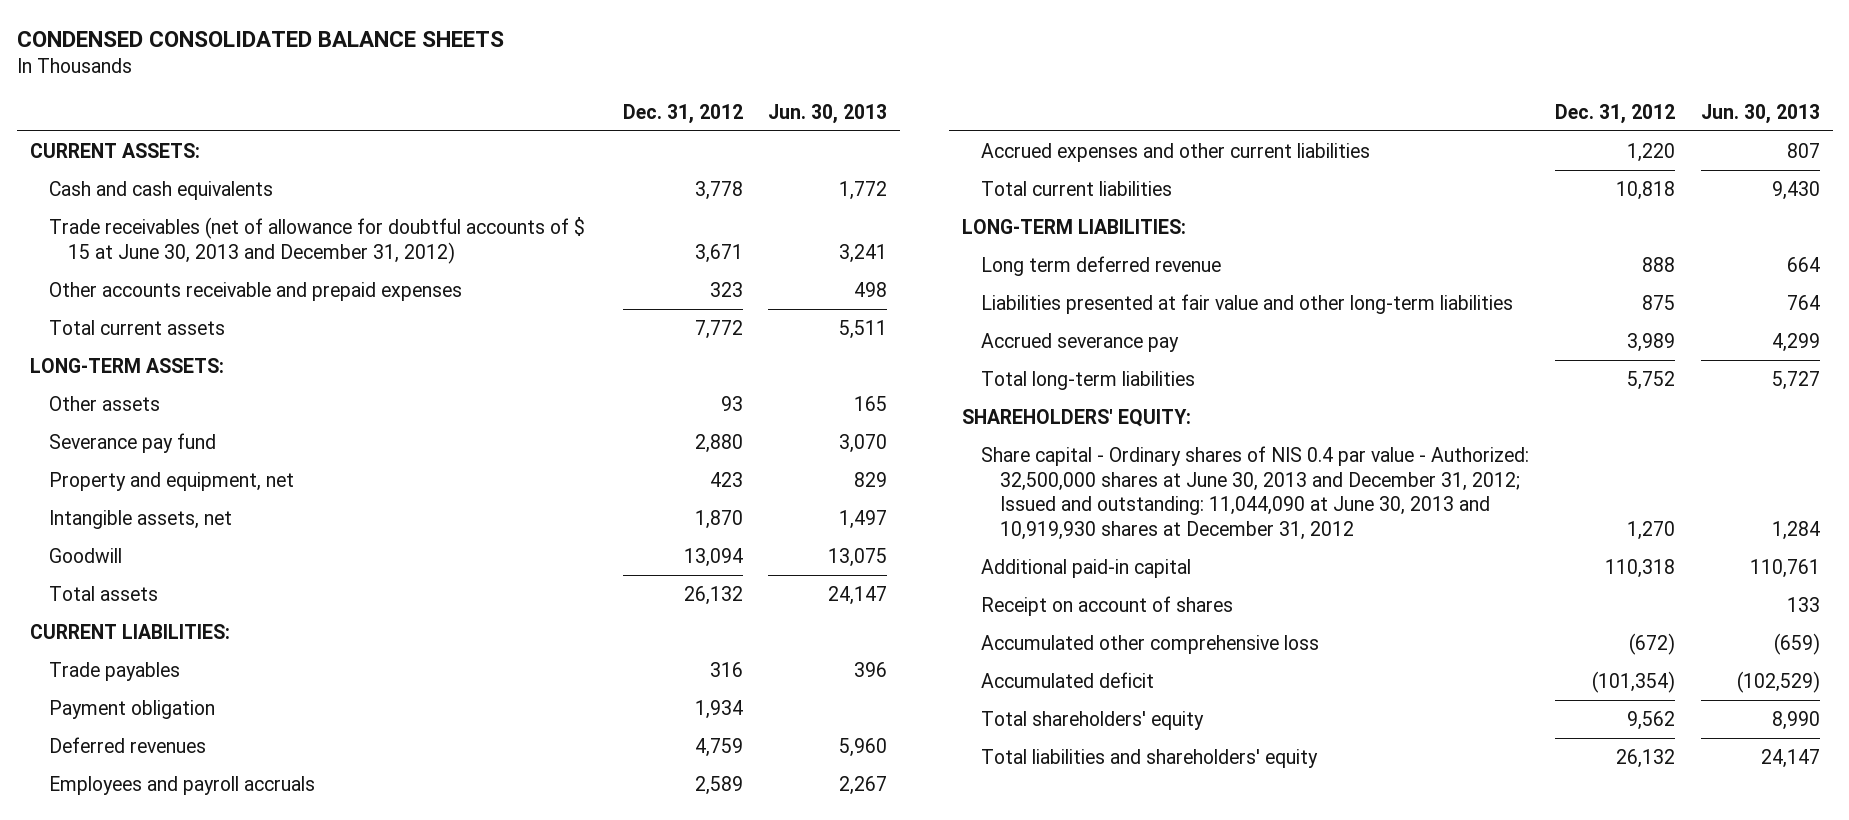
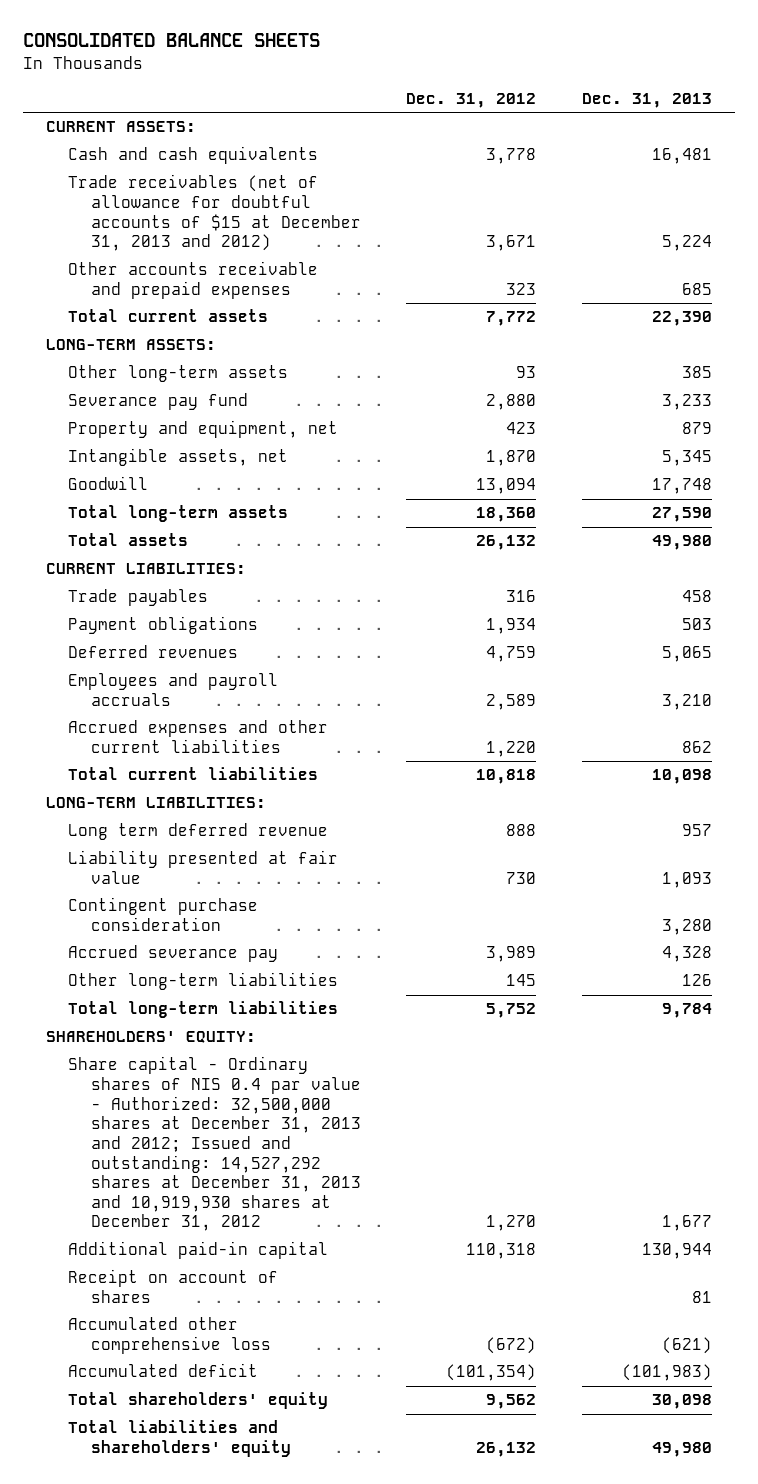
[16,31,504,48] CONDENSED CONSOLIDATED BALANCE SHEETS -> [22,33,320,48] CONSOLIDATED BALANCE SHEETS
[768,103,888,124] Jun. 30, 2013 -> none
none -> [582,93,713,109] Dec. 31, 2013
[48,216,585,264] Trade receivables (net of allowance for doubtful accounts of $ 15 at June 30, 2013 and December 31, 2012) -> [68,174,361,252] Trade receivables (net of allowance for doubtful accounts of $15 at December 31, 2013 and 2012)
[48,395,160,411] Other assets -> [68,365,289,383] Other long-term assets
none -> [68,505,289,523] Total long-term assets
[48,699,215,719] Payment obligation -> [68,616,259,635] Payment obligations
[981,293,1514,314] Liabilities presented at fair value and other long-term liabilities -> [68,850,339,885] Liability presented at fair value
[1641,294,1675,310] 875 -> [506,872,537,885] 730
none -> [68,897,259,932] Contingent purchase consideration
none -> [68,972,339,991] Other long-term liabilities
[981,445,1530,540] Share capital - Ordinary shares of NIS 0.4 par value - Authorized: 32,500,000 shares at June 30, 2013 and December 31, 2012; Issued and outstanding: 11,044,090 at June 30, 2013 and 10,919,930 shares at December 31, 2012 -> [68,1056,361,1232] Share capital - Ordinary shares of NIS 0.4 par value - Authorized: 32,500,000 shares at December 31, 2013 and 2012; Issued and outstanding: 14,527,292 shares at December 31, 2013 and 10,919,930 shares at December 31, 2012

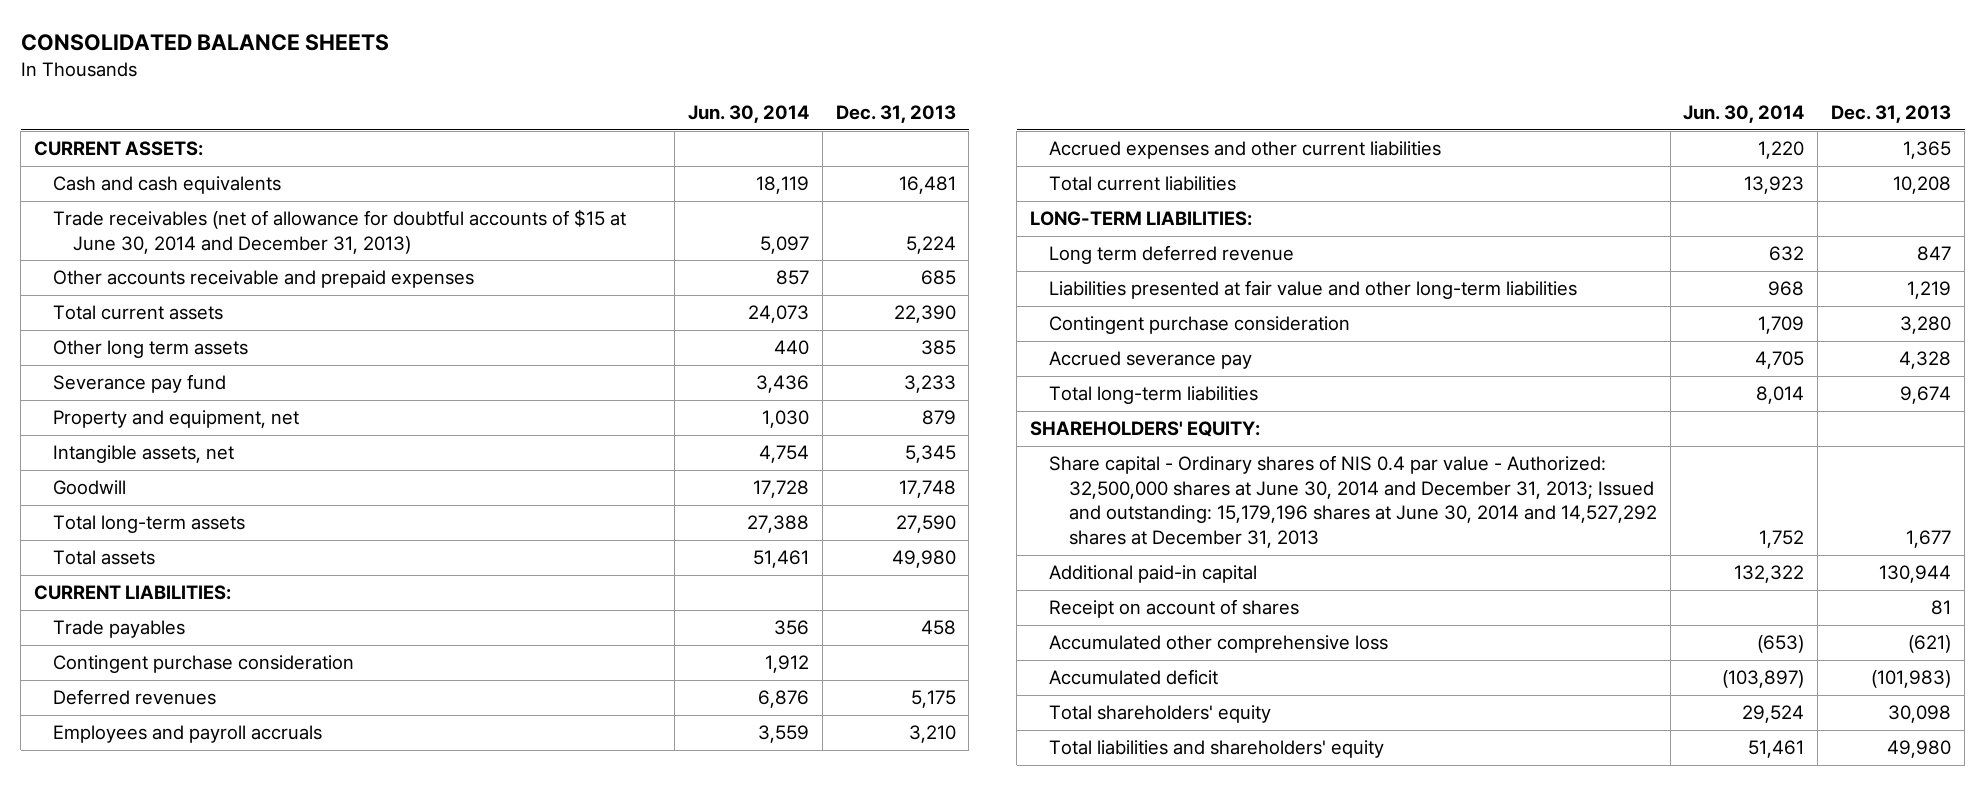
[406,93,537,109] Dec. 31, 2012 -> none
none -> [687,105,809,124] Jun. 30, 2014
[68,174,361,252] Trade receivables (net of allowance for doubtful accounts of $15 at December 31, 2013 and 2012) -> [53,209,627,254] Trade receivables (net of allowance for doubtful accounts of $15 at June 30, 2014 and December 31, 2013)
[45,339,216,351] LONG-TERM ASSETS: -> none
[68,365,289,383] Other long-term assets -> [53,340,249,359] Other long term assets
[68,616,259,635] Payment obligations -> none
none -> [53,655,355,674] Contingent purchase consideration
[662,646,713,663] 5,065 -> [910,690,956,709] 5,175
[682,741,713,754] 862 -> [1903,141,1952,160] 1,365
[652,769,713,785] 10,098 -> [1893,176,1952,195] 10,208
[682,824,713,837] 957 -> [1917,246,1952,262] 847
[68,850,339,885] Liability presented at fair value -> [1049,280,1578,300] Liabilities presented at fair value and other long-term liabilities
[662,872,713,889] 1,093 -> [1907,281,1952,300] 1,219
[68,972,339,991] Other long-term liabilities -> none
[662,1003,713,1019] 9,784 -> [1900,386,1952,405] 9,674
[68,1056,361,1232] Share capital - Ordinary shares of NIS 0.4 par value - Authorized: 32,500,000 shares at December 31, 2013 and 2012; Issued and outstanding: 14,527,292 shares at December 31, 2013 and 10,919,930 shares at December 31, 2012 -> [1049,455,1657,549] Share capital - Ordinary shares of NIS 0.4 par value - Authorized: 32,500,000 shares at June 30, 2014 and December 31, 2013; Issued and outstanding: 15,179,196 shares at June 30, 2014 and 14,527,292 shares at December 31, 2013

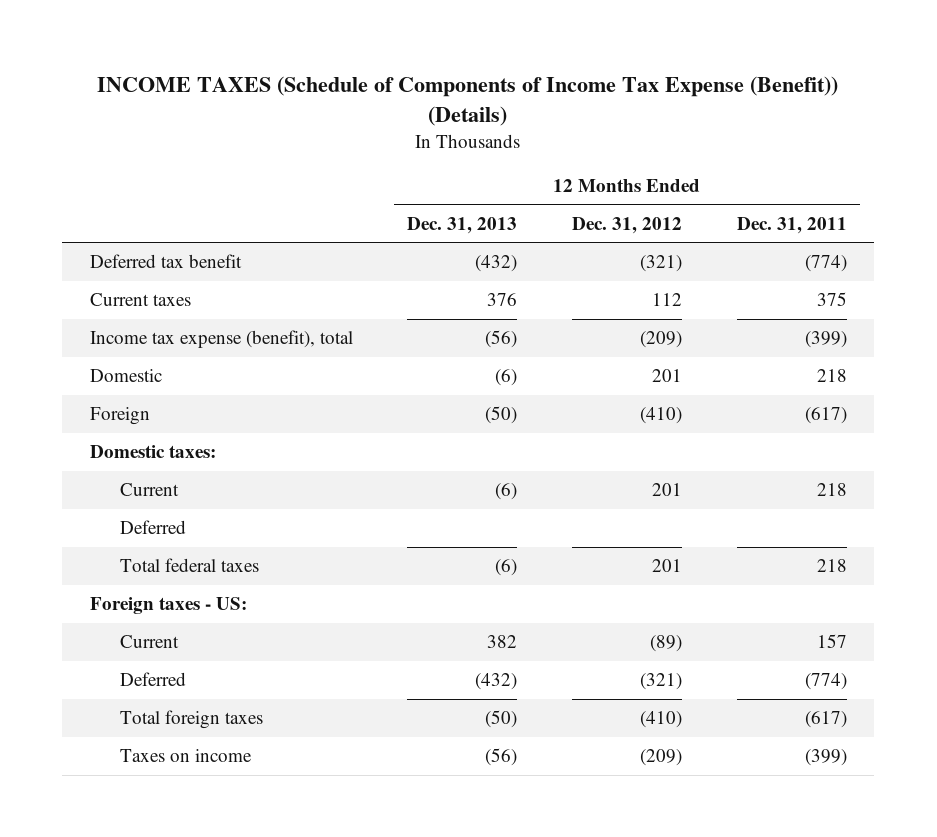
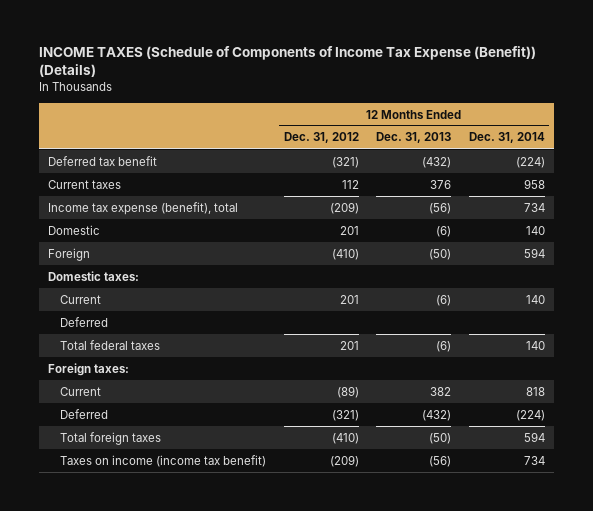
[736,216,847,234] Dec. 31, 2011 -> none
none -> [468,132,545,144] Dec. 31, 2014
[89,597,247,615] Foreign taxes - US: -> [47,362,129,376] Foreign taxes:
[120,749,253,763] Taxes on income -> [60,454,267,467] Taxes on income (income tax benefit)

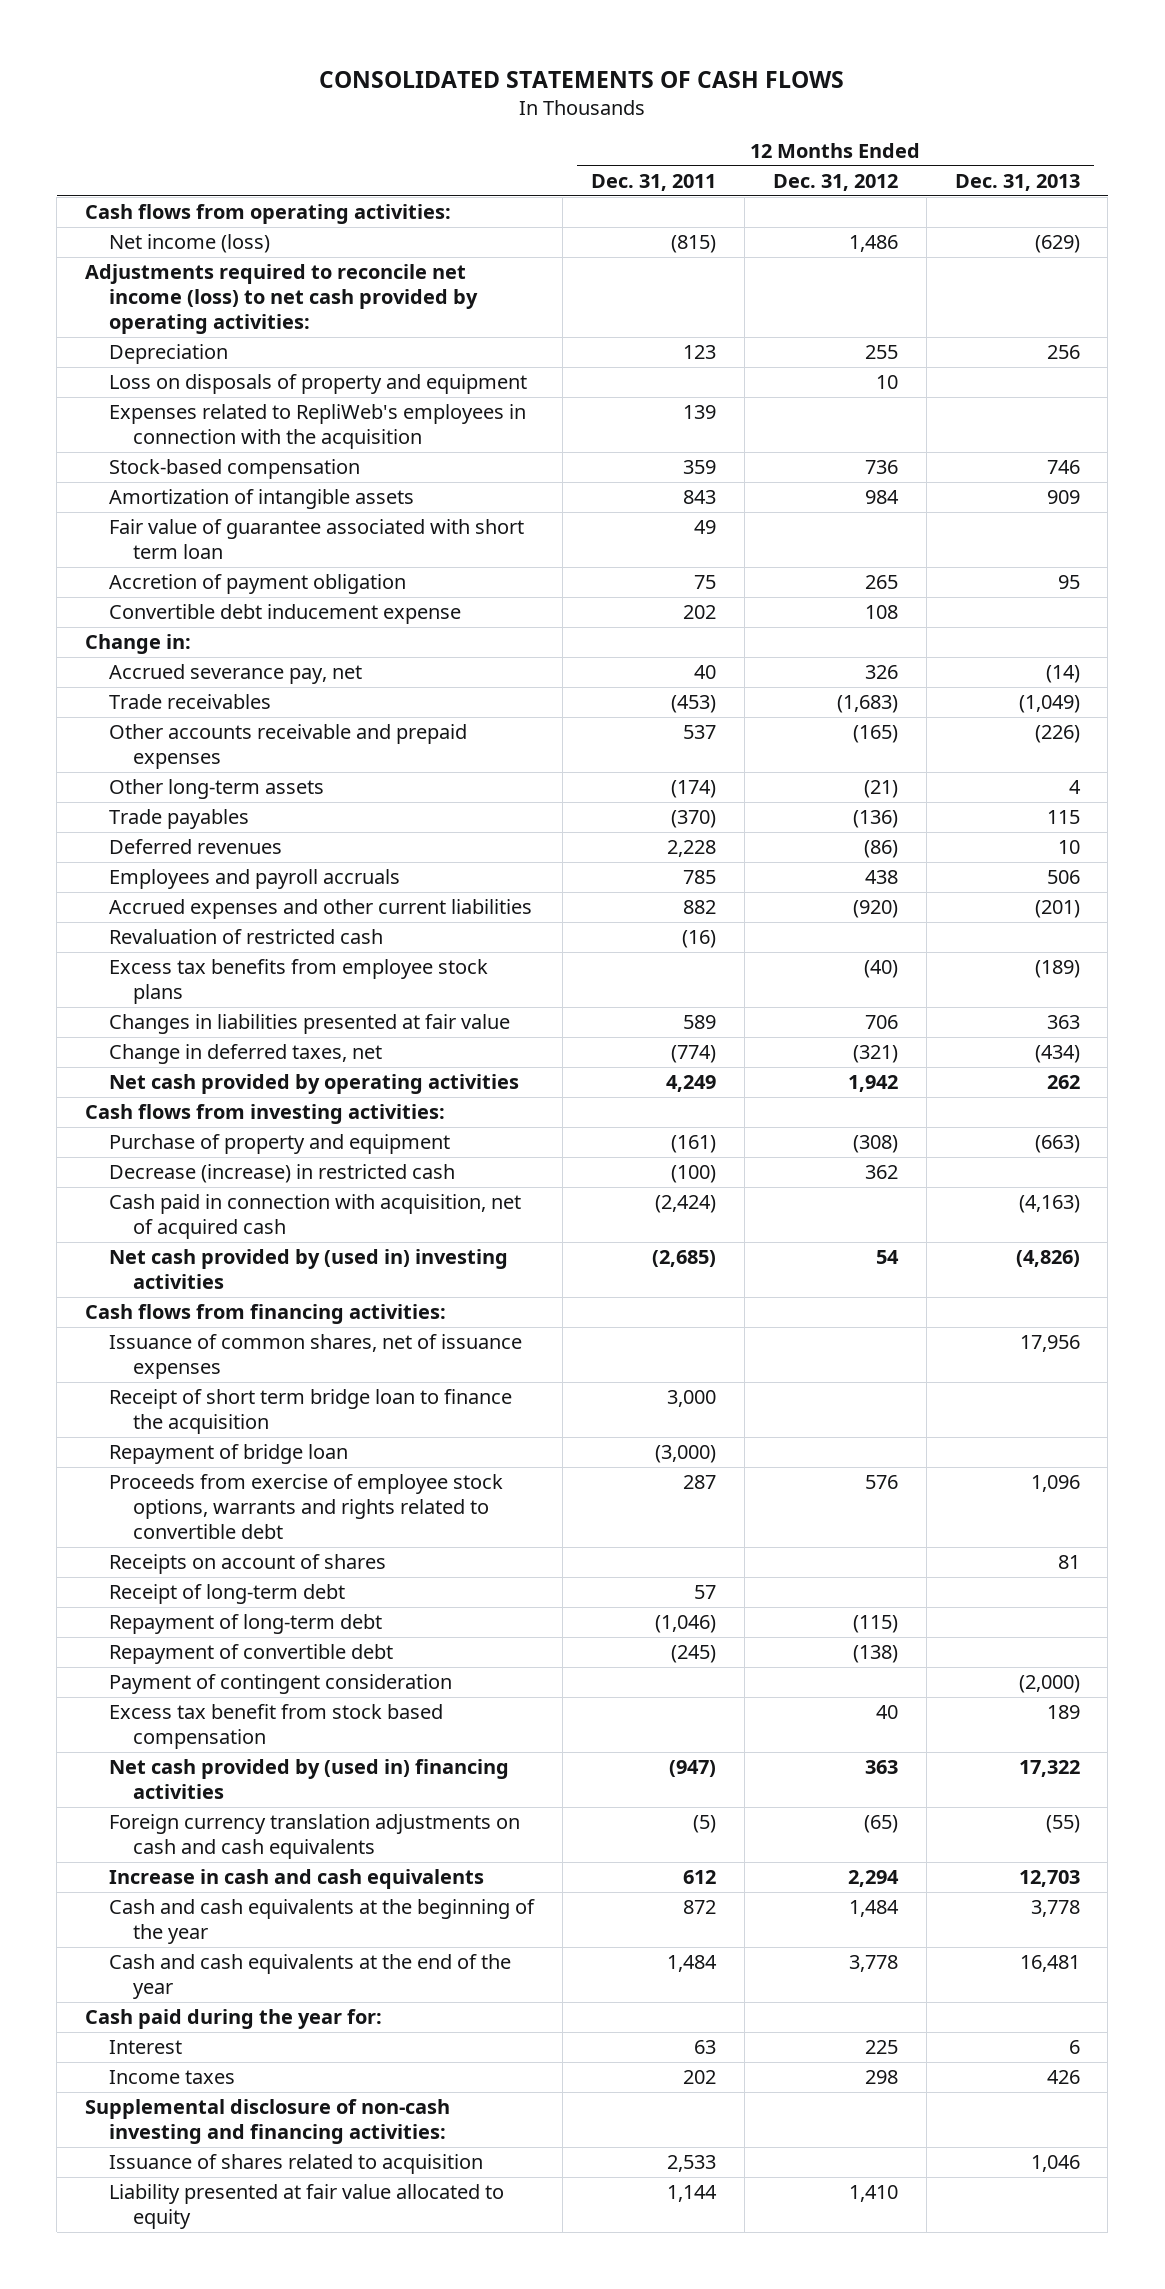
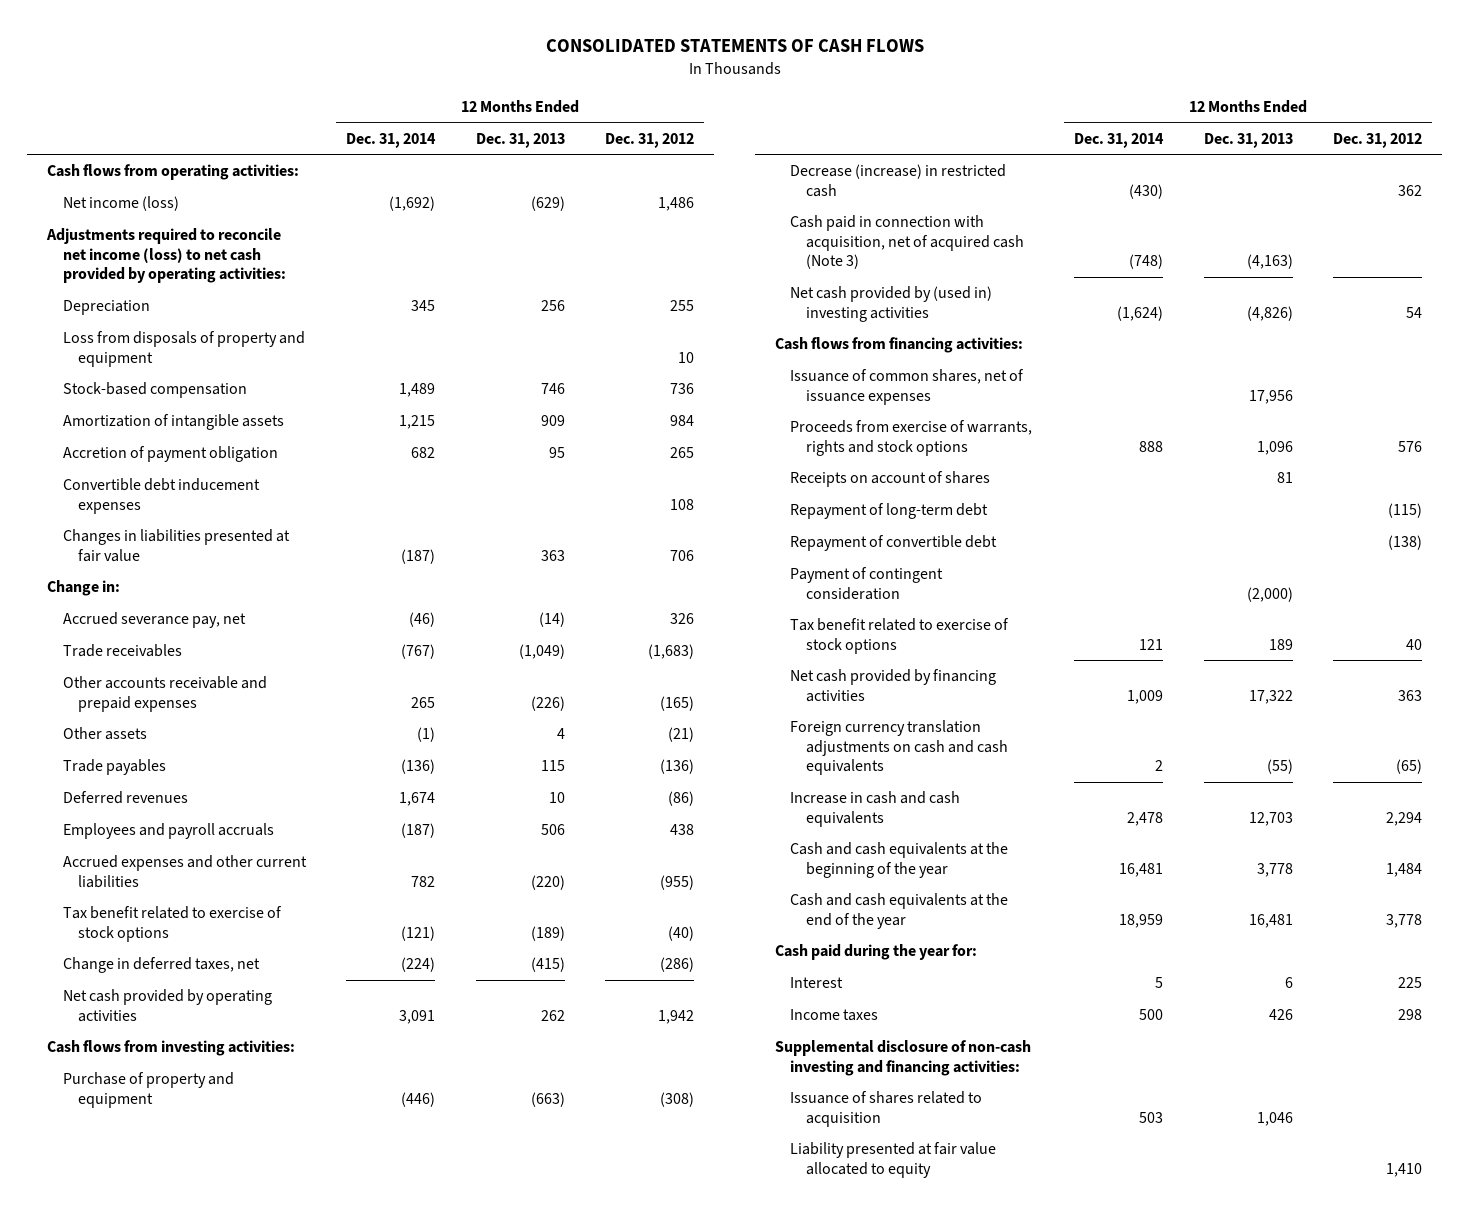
[591,174,717,192] Dec. 31, 2011 -> none
none -> [346,132,437,148] Dec. 31, 2014
[109,404,527,450] Expenses related to RepliWeb's employees in connection with the acquisition -> none
[109,374,528,395] Loss on disposals of property and equipment -> [62,331,305,367] Loss from disposals of property and equipment
[109,519,525,560] Fair value of guarantee associated with short term loan -> none
[109,604,462,625] Convertible debt inducement expense -> [62,478,260,514] Convertible debt inducement expenses
[109,1014,511,1035] Changes in liabilities presented at fair value -> [62,529,290,562] Changes in liabilities presented at fair value
[109,779,325,800] Other long-term assets -> [62,727,147,741] Other assets
[109,929,384,945] Revaluation of restricted cash -> none
[852,900,898,919] (920) -> [660,874,695,890] (955)
[1034,900,1080,919] (201) -> [530,874,565,890] (220)
[109,959,489,1005] Excess tax benefits from employee stock plans -> [62,906,282,942] Tax benefit related to exercise of stock options
[852,1045,898,1064] (321) -> [660,957,695,973] (286)
[1034,1045,1080,1064] (434) -> [530,957,565,973] (415)
[109,1194,522,1240] Cash paid in connection with acquisition, net of acquired cash -> [790,215,1024,270] Cash paid in connection with acquisition, net of acquired cash (Note 3)
[109,1389,513,1435] Receipt of short term bridge loan to finance the acquisition -> none
[109,1444,349,1465] Repayment of bridge loan -> none
[109,1474,504,1540] Proceeds from exercise of employee stock options, warrants and rights related to convertible debt -> [790,420,1033,456] Proceeds from exercise of warrants, rights and stock options
[109,1584,346,1605] Receipt of long-term debt -> none
[109,1704,444,1750] Excess tax benefit from stock based compensation -> [790,618,1010,654] Tax benefit related to exercise of stock options
[109,1759,510,1800] Net cash provided by (used in) financing activities -> [790,669,997,702] Net cash provided by financing activities

